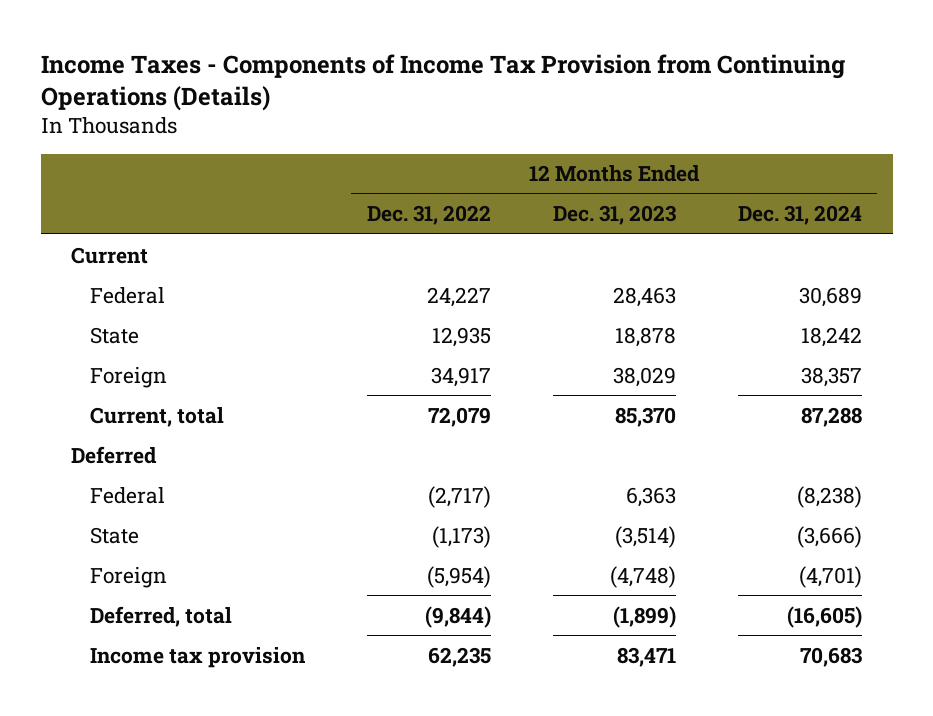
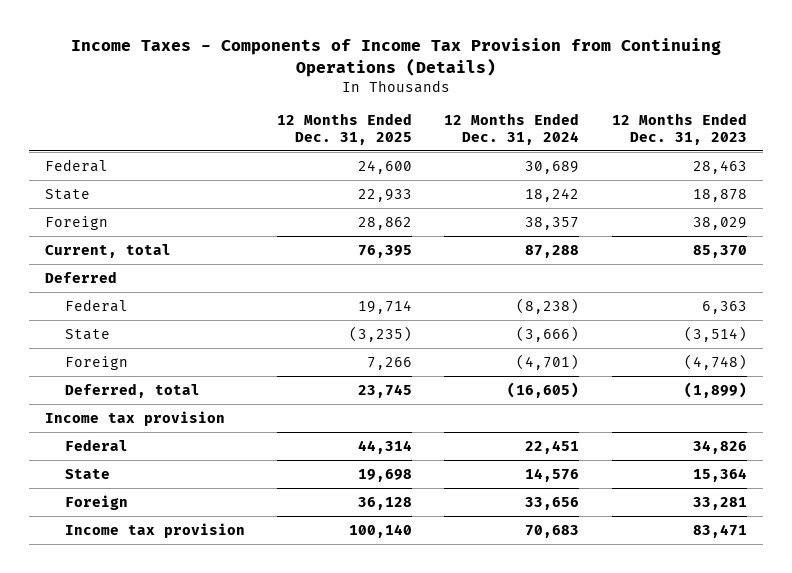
[366,205,491,226] Dec. 31, 2022 -> none
none -> [277,112,413,145] 12 Months Ended Dec. 31, 2025
[71,246,149,264] Current -> none
none -> [45,410,226,426] Income tax provision
none -> [65,438,129,451] Federal
none -> [65,468,111,479] State
none -> [65,494,129,510] Foreign

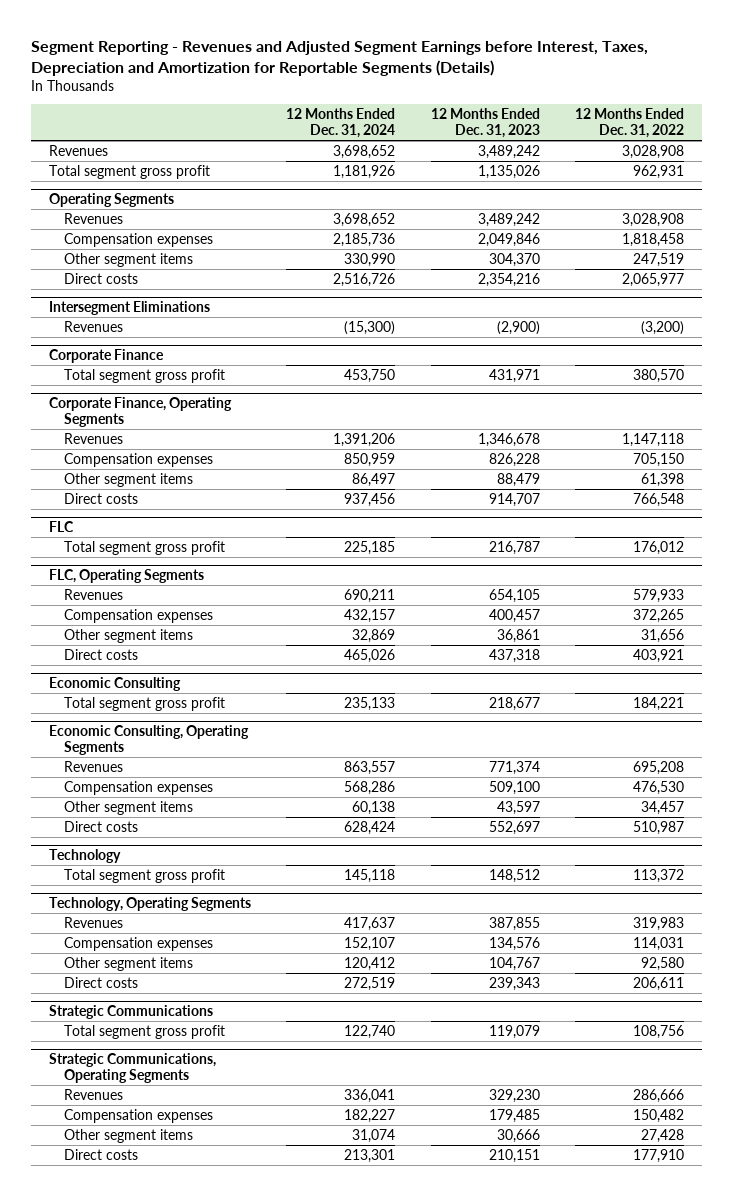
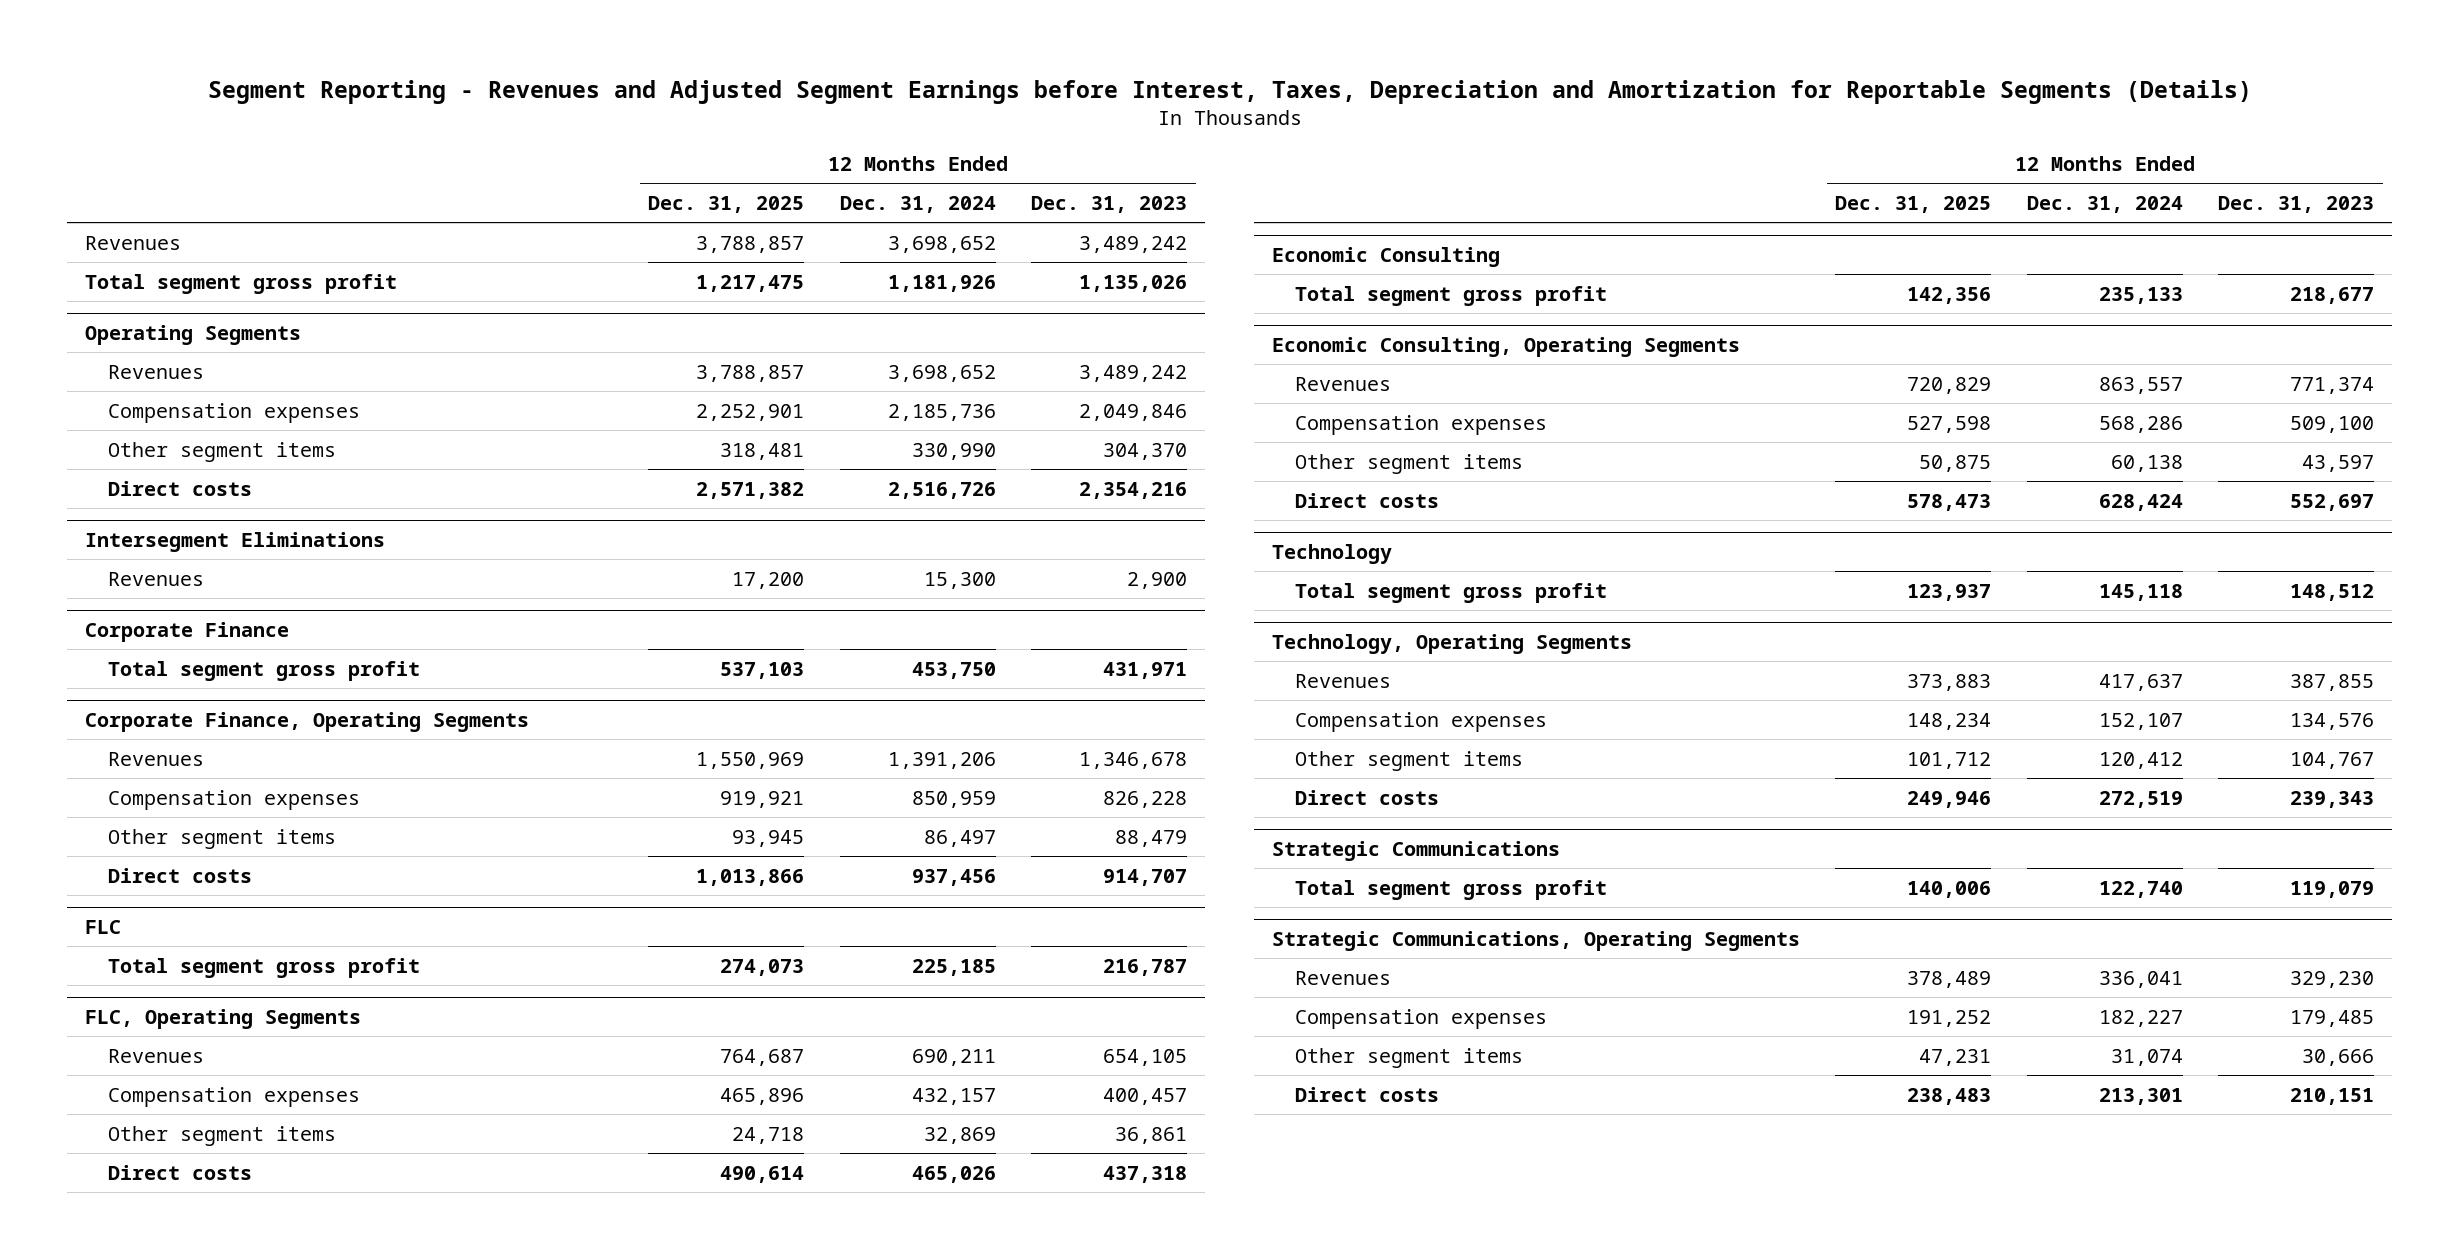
[575,107,685,138] 12 Months Ended Dec. 31, 2022 -> none
none -> [648,196,805,214] Dec. 31, 2025
[344,320,396,335] (15,300) -> [923,571,996,589] 15,300
[496,320,540,335] (2,900) -> [1127,571,1188,589] 2,900

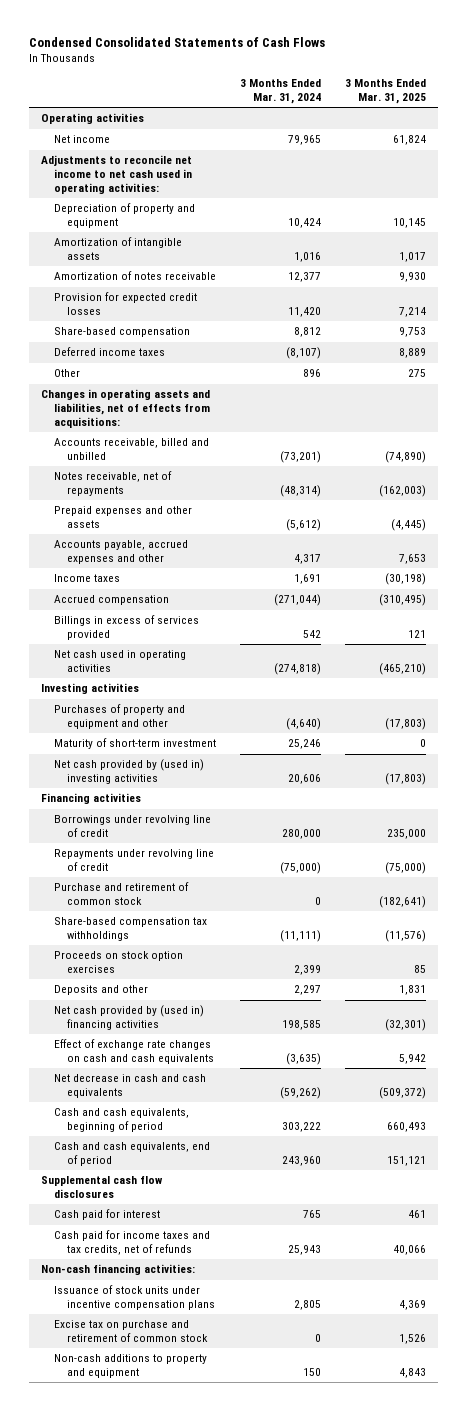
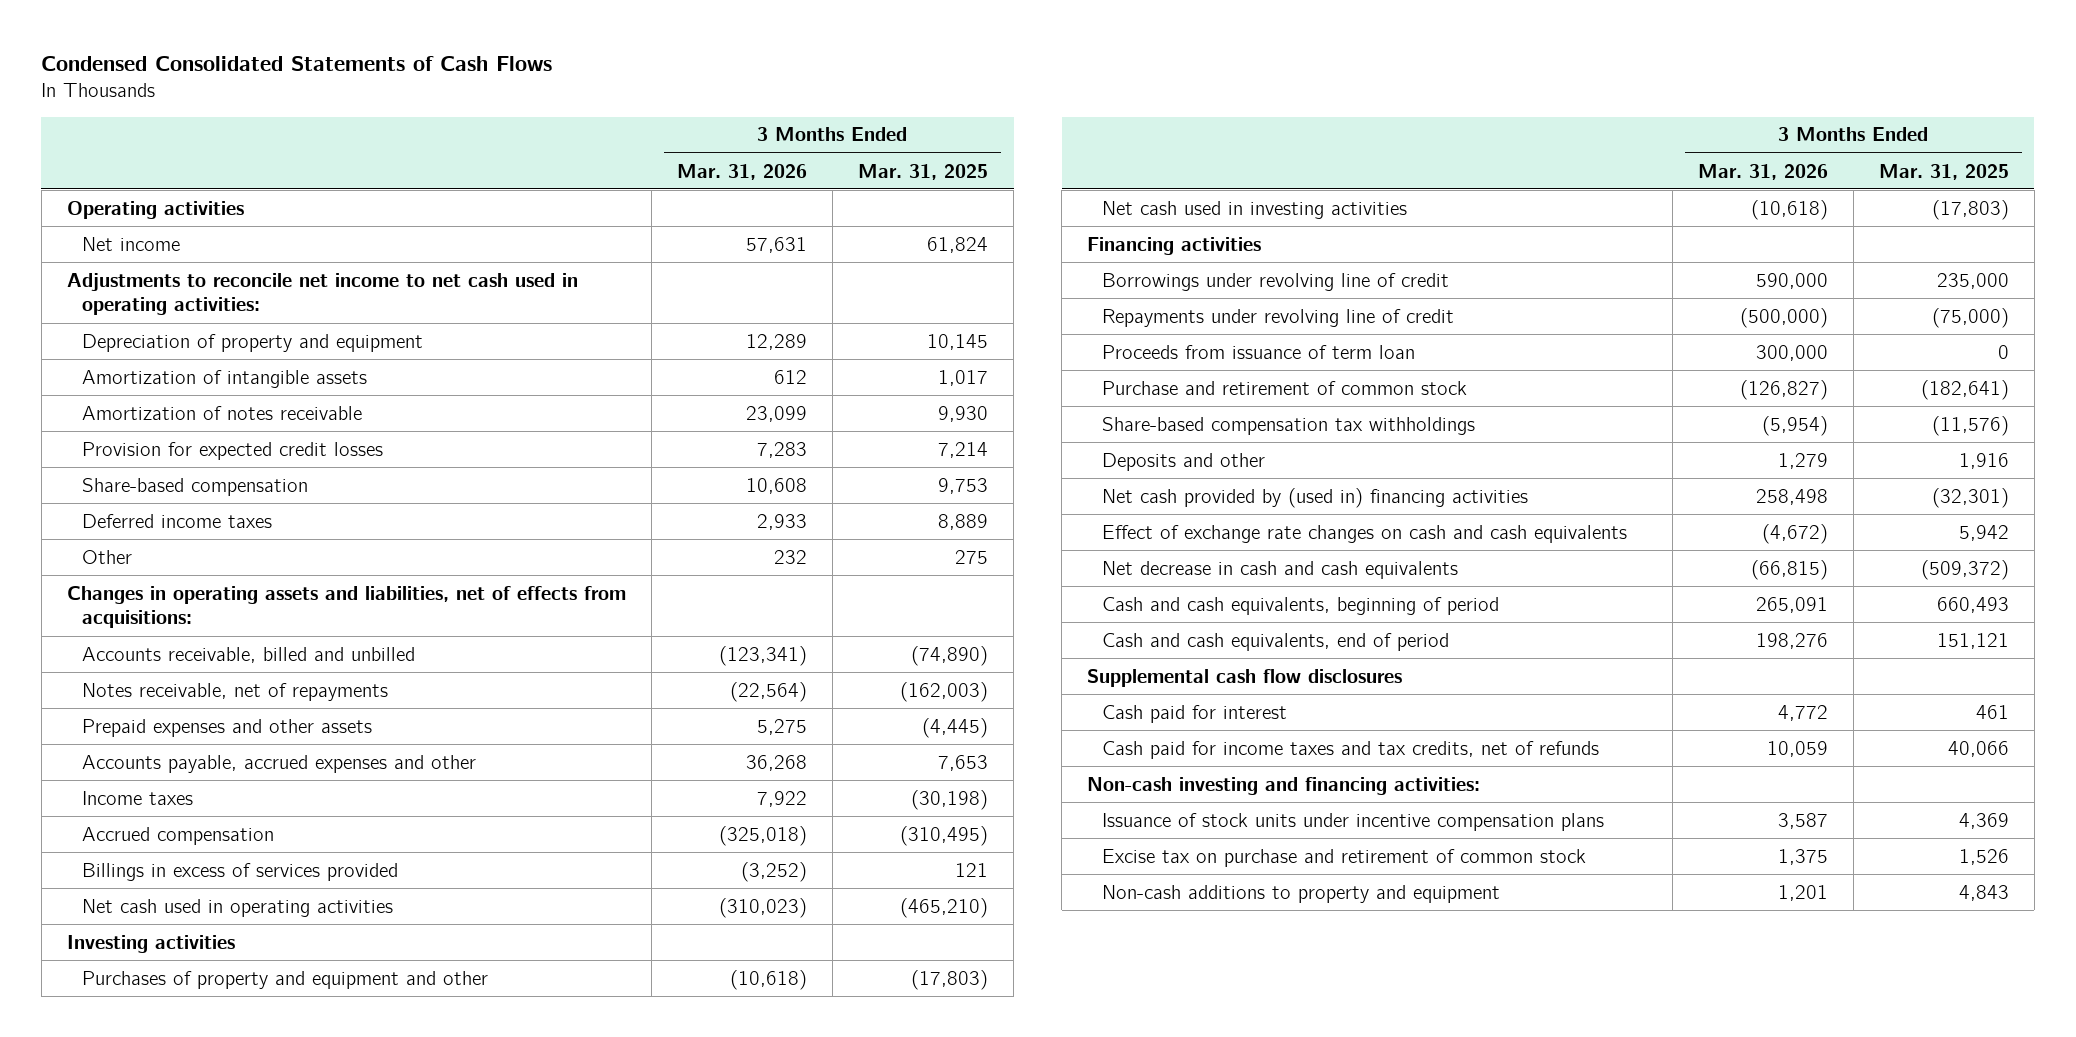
[239,79,321,105] 3 Months Ended Mar. 31, 2024 -> none
none -> [676,163,807,180] Mar. 31, 2026
[53,738,216,750] Maturity of short-term investment -> none
[53,759,204,785] Net cash provided by (used in) investing activities -> [1102,200,1408,219] Net cash used in investing activities
none -> [1102,344,1416,359] Proceeds from issuance of term loan
[53,951,183,974] Proceeds on stock option exercises -> none
[398,985,426,996] 1,831 -> [1958,452,2009,469] 1,916
[40,1264,195,1276] Non-cash financing activities: -> [1087,776,1481,795] Non-cash investing and financing activities:

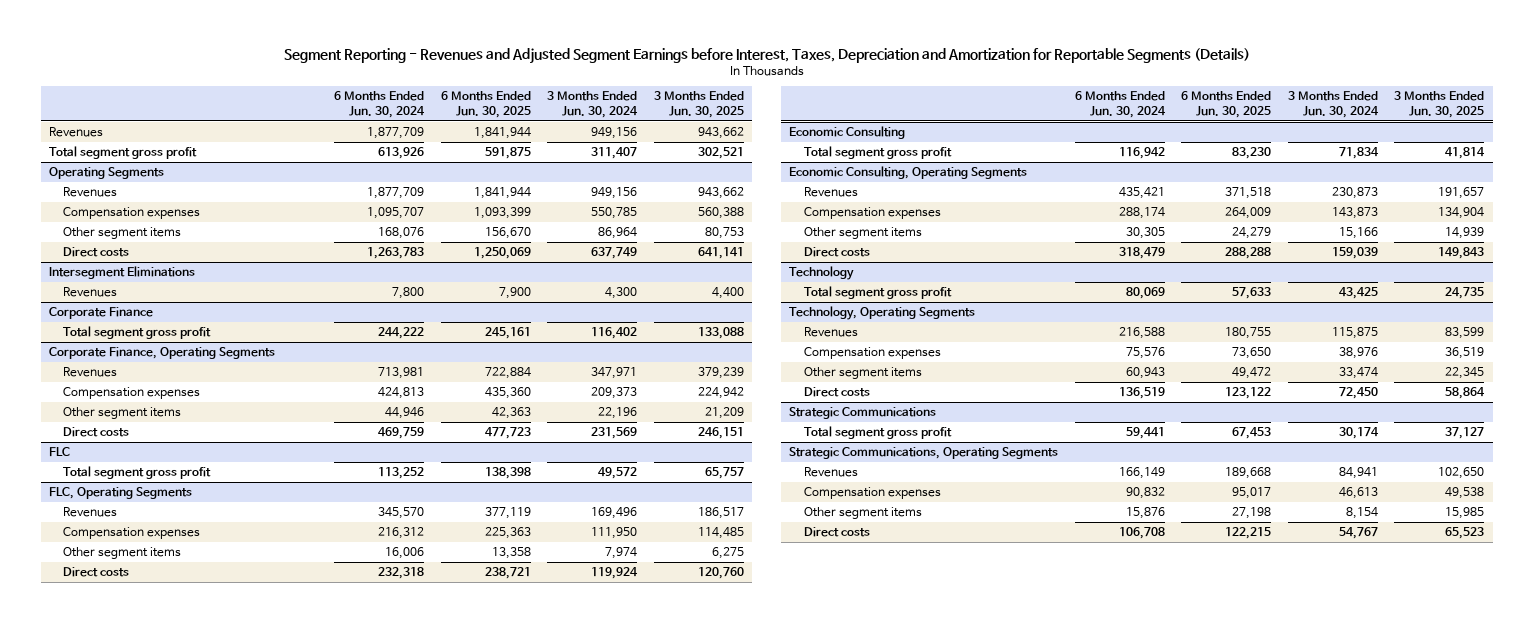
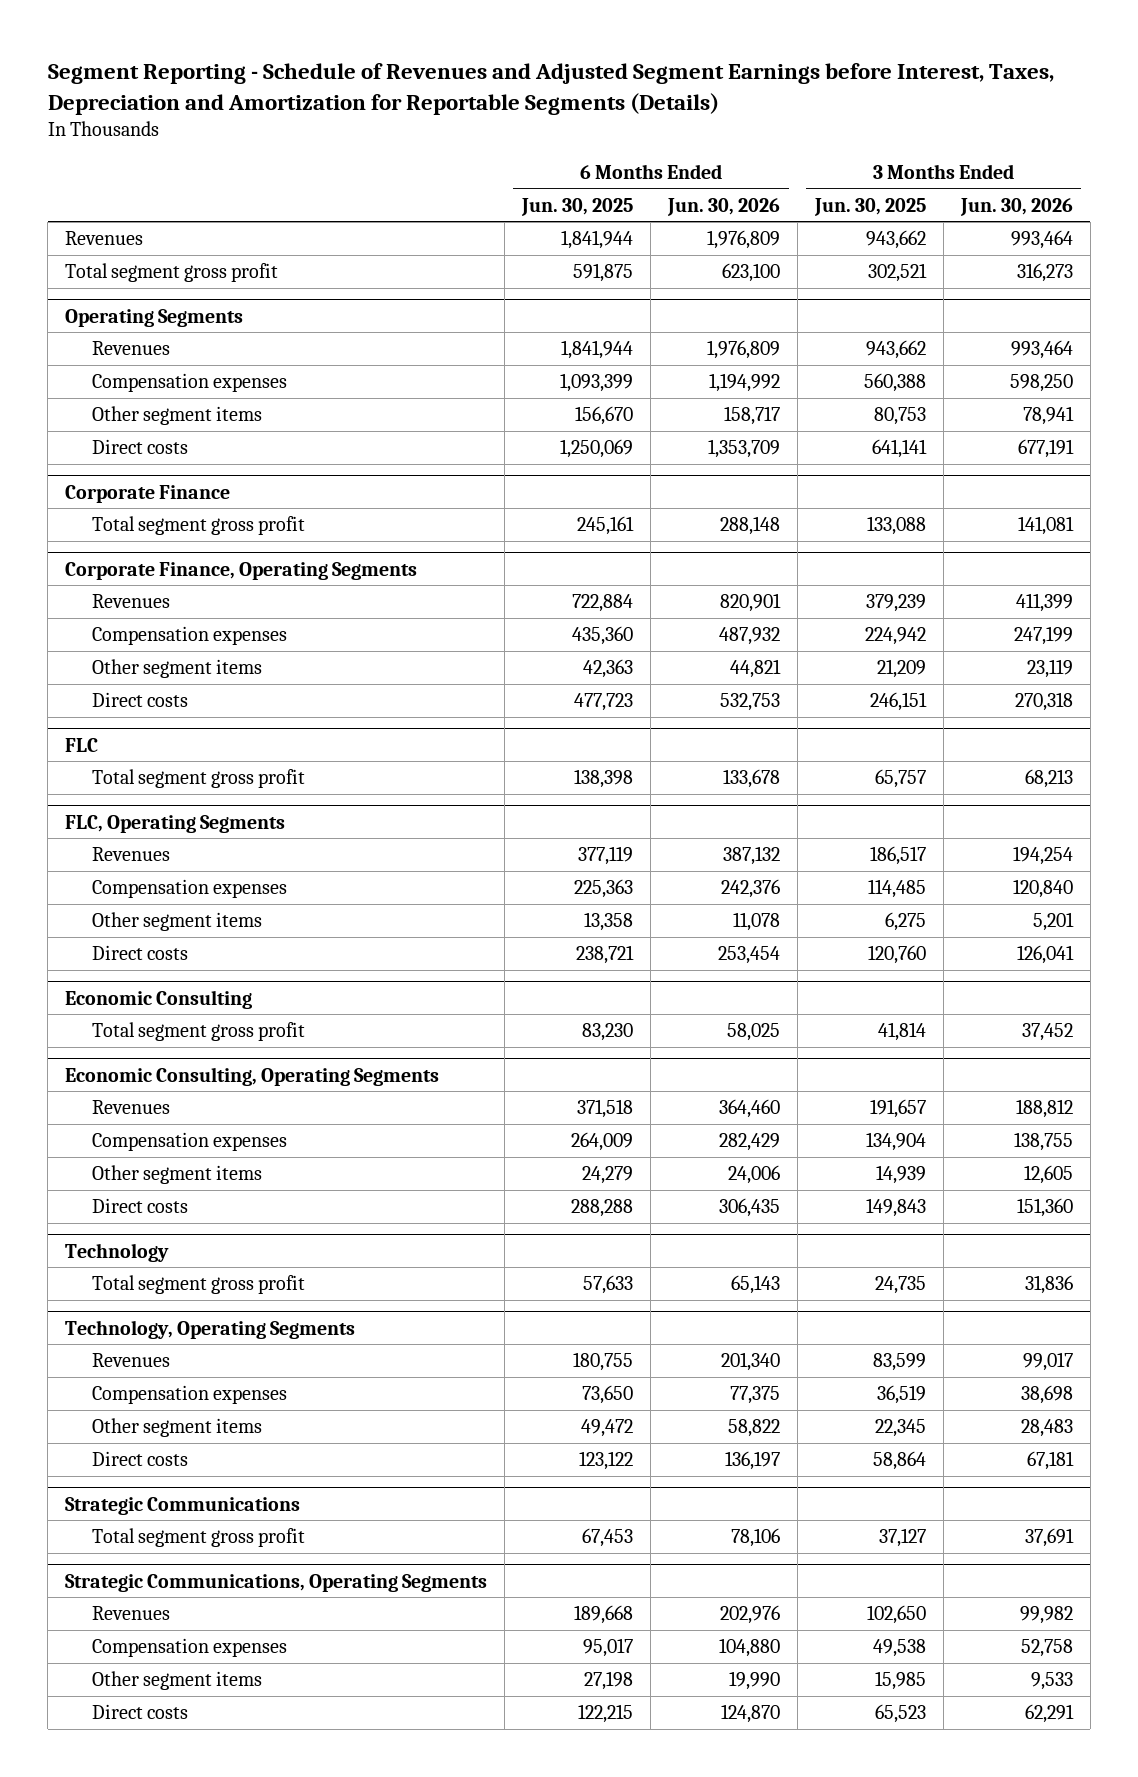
[283,47,1250,64] Segment Reporting - Revenues and Adjusted Segment Earnings before Interest, Taxes, Depreciation and Amortization for Reportable Segments (Details) -> [47,62,1054,115] Segment Reporting - Schedule of Revenues and Adjusted Segment Earnings before Interest, Taxes, Depreciation and Amortization for Reportable Segments (Details)
[334,91,426,119] 6 Months Ended Jun. 30, 2024 -> none
[547,91,639,119] 3 Months Ended Jun. 30, 2024 -> none
none -> [666,197,780,216] Jun. 30, 2026
none -> [959,197,1073,216] Jun. 30, 2026
[48,266,195,280] Intersegment Eliminations -> none
[63,287,118,298] Revenues -> none

